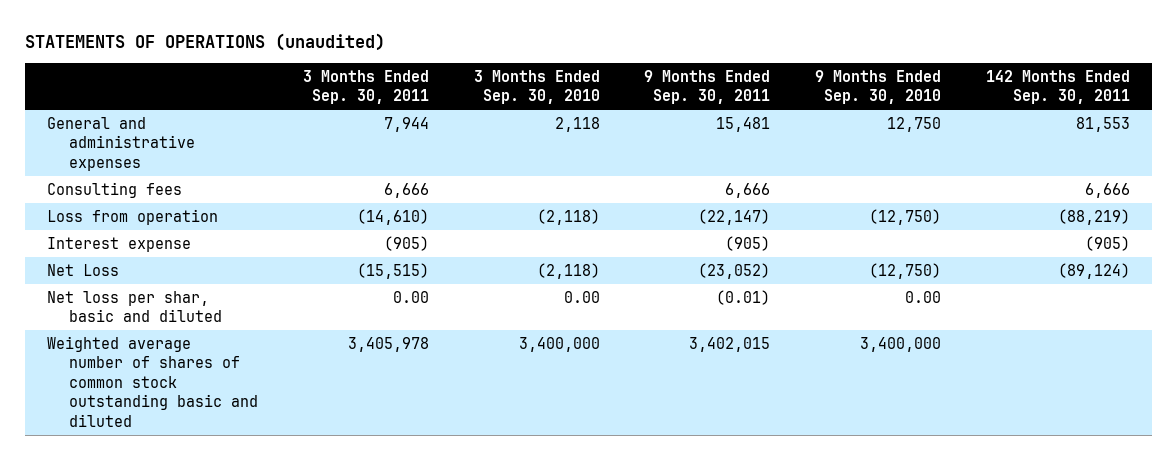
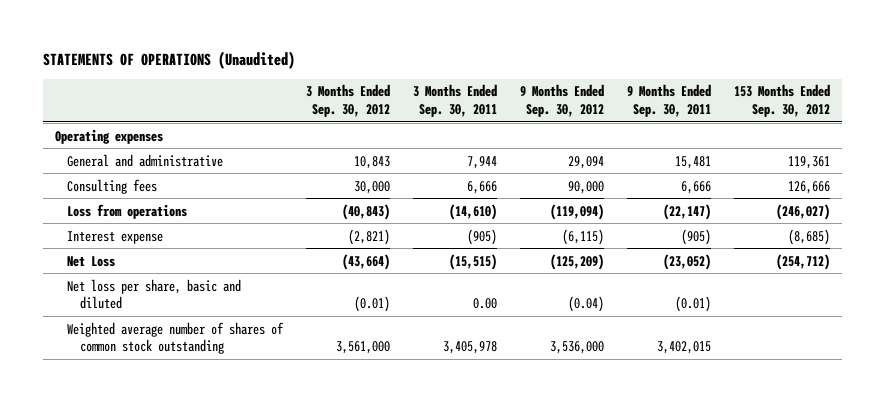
[24,32,385,51] STATEMENTS OF OPERATIONS (unaudited) -> [43,50,296,69] STATEMENTS OF OPERATIONS (Unaudited)
[473,69,600,105] 3 Months Ended Sep. 30, 2010 -> none
[814,69,941,105] 9 Months Ended Sep. 30, 2010 -> none
[985,69,1130,105] 142 Months Ended Sep. 30, 2011 -> none
none -> [306,84,391,117] 3 Months Ended Sep. 30, 2012
none -> [520,84,605,117] 9 Months Ended Sep. 30, 2012
none -> [734,84,831,117] 153 Months Ended Sep. 30, 2012
none -> [54,128,163,144] Operating expenses
[46,116,196,171] General and administrative expenses -> [67,153,224,167] General and administrative
[46,208,218,225] Loss from operation -> [67,203,188,219] Loss from operations
[46,290,223,323] Net loss per shar, basic and diluted -> [67,278,242,310] Net loss per share, basic and diluted
[46,335,259,427] Weighted average number of shares of common stock outstanding basic and diluted -> [67,321,285,355] Weighted average number of shares of common stock outstanding

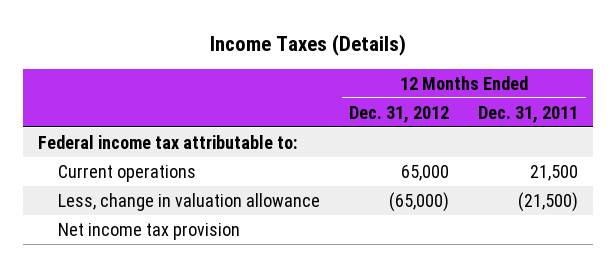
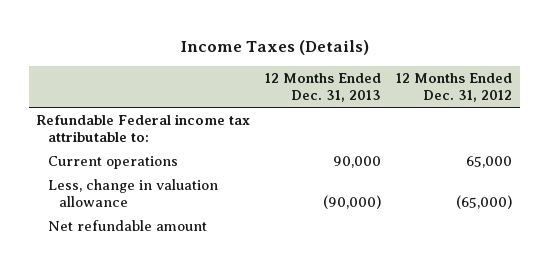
[478,105,579,123] Dec. 31, 2011 -> none
none -> [265,73,382,103] 12 Months Ended Dec. 31, 2013
[37,134,297,149] Federal income tax attributable to: -> [36,113,251,143] Refundable Federal income tax attributable to:
[57,222,240,240] Net income tax provision -> none
none -> [47,219,207,231] Net refundable amount

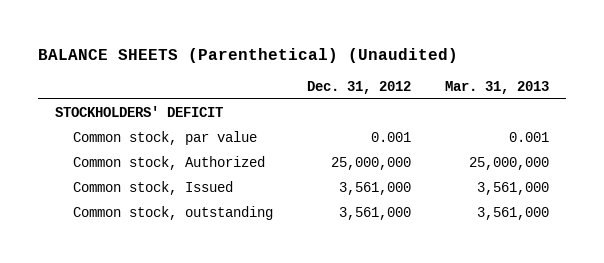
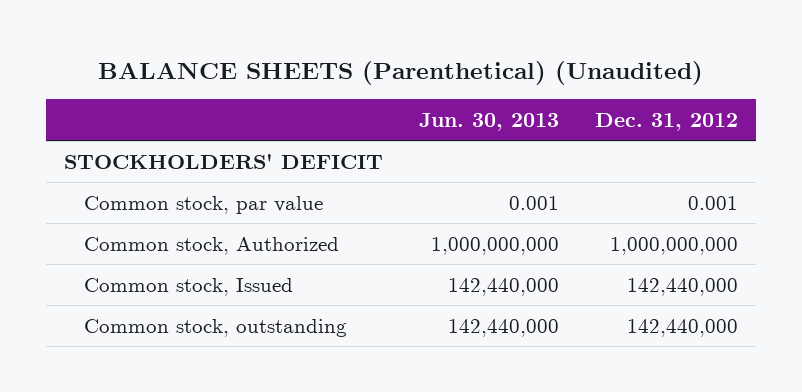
[444,81,549,95] Mar. 31, 2013 -> none
none -> [419,113,560,132] Jun. 30, 2013
[330,156,411,170] 25,000,000 -> [609,236,738,255] 1,000,000,000
[338,181,411,195] 3,561,000 -> [626,277,738,296] 142,440,000
[338,206,411,220] 3,561,000 -> [626,318,738,337] 142,440,000

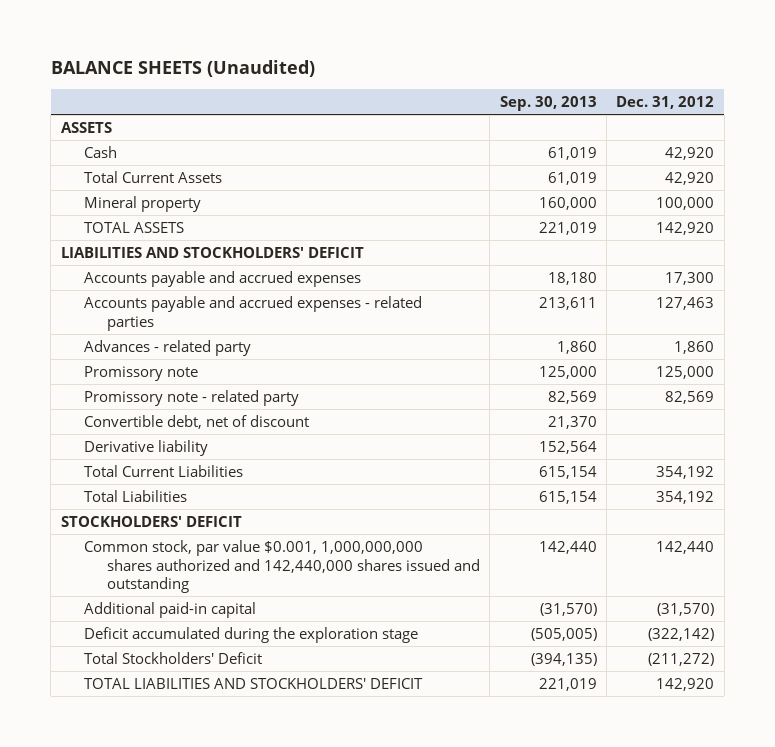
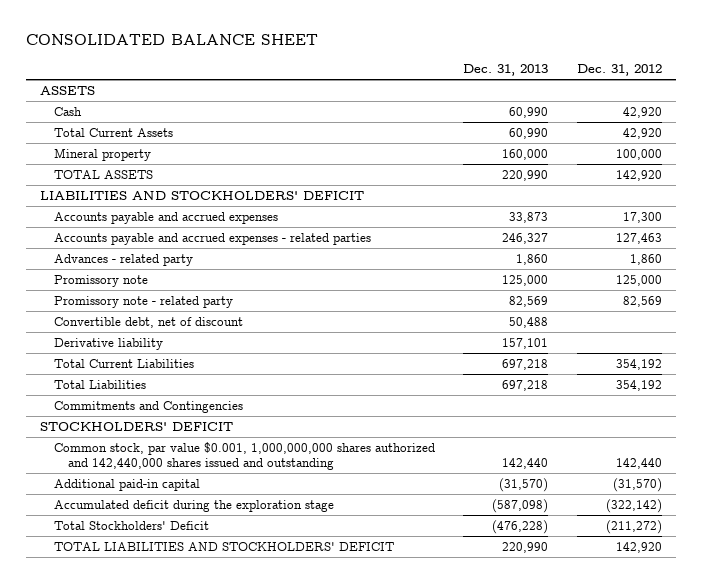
[50,60,315,78] BALANCE SHEETS (Unaudited) -> [25,34,318,46] CONSOLIDATED BALANCE SHEET
[499,96,597,112] Sep. 30, 2013 -> none
none -> [463,63,549,76] Dec. 31, 2013
none -> [53,400,243,413] Commitments and Contingencies
[83,626,418,643] Deficit accumulated during the exploration stage -> [53,499,334,512] Accumulated deficit during the exploration stage

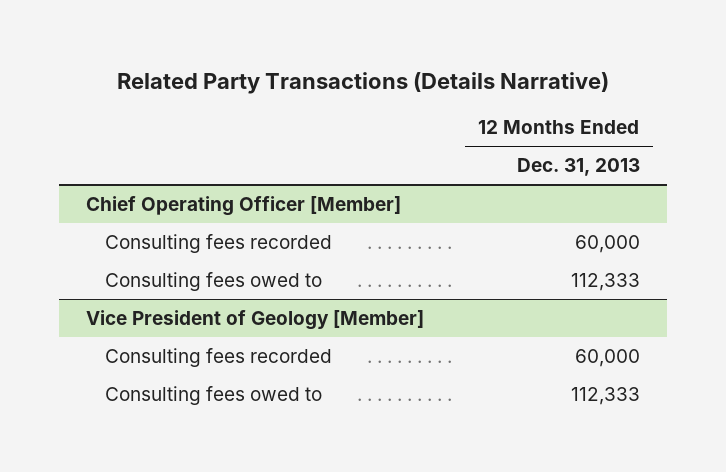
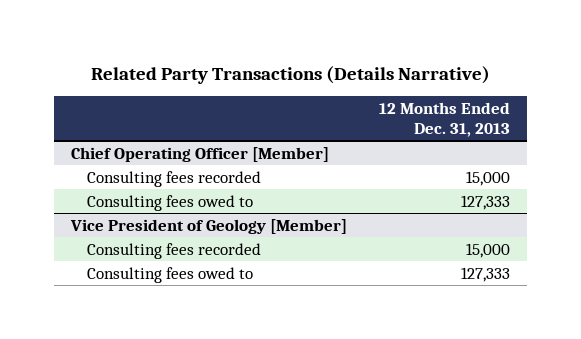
[574,234,640,253] 60,000 -> [466,170,511,186] 15,000
[570,272,640,291] 112,333 -> [461,194,511,210] 127,333
[574,348,640,367] 60,000 -> [466,242,511,258] 15,000
[570,386,640,405] 112,333 -> [461,266,511,282] 127,333

